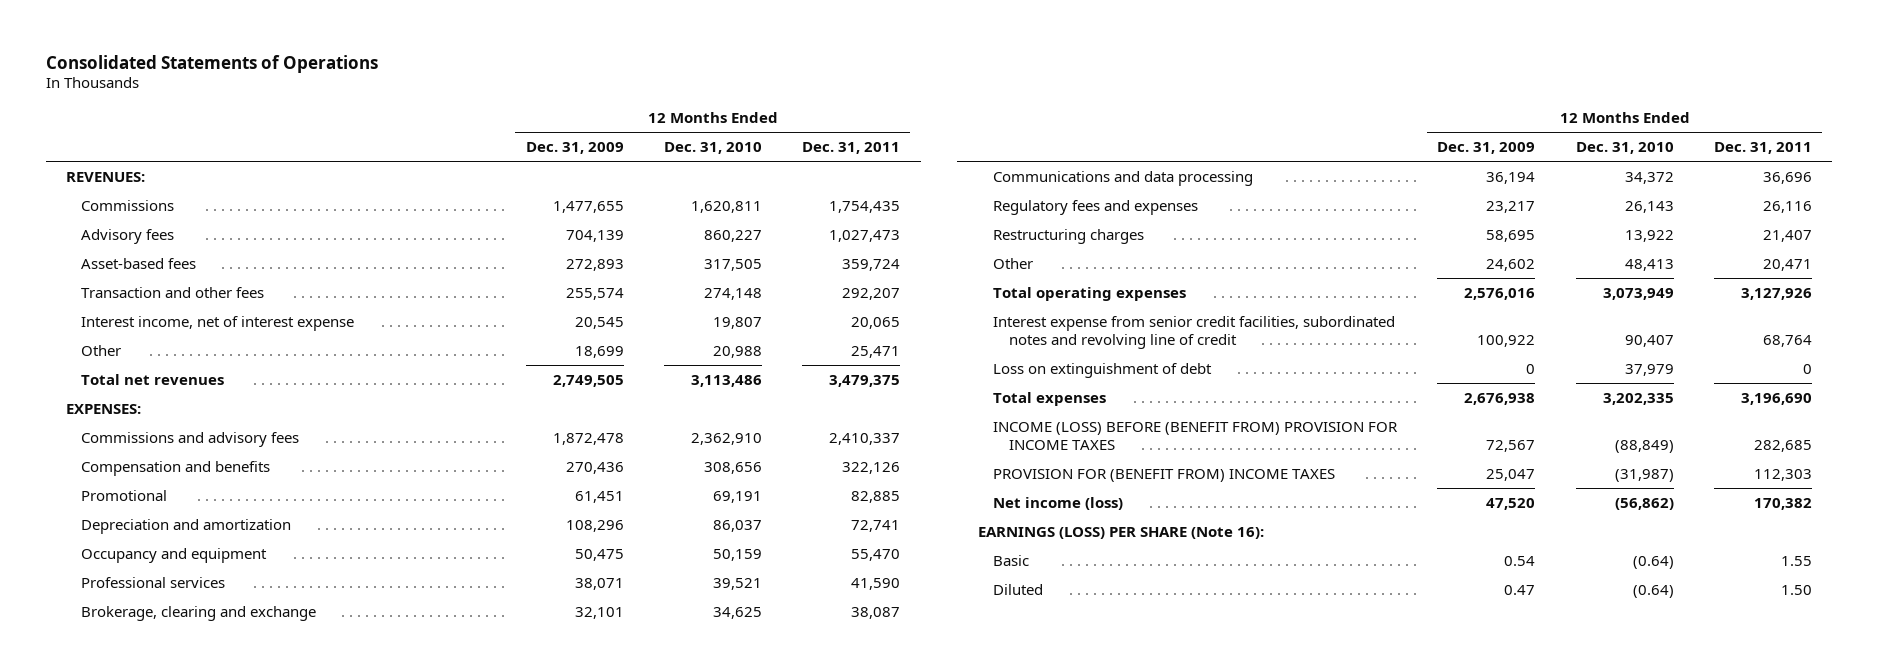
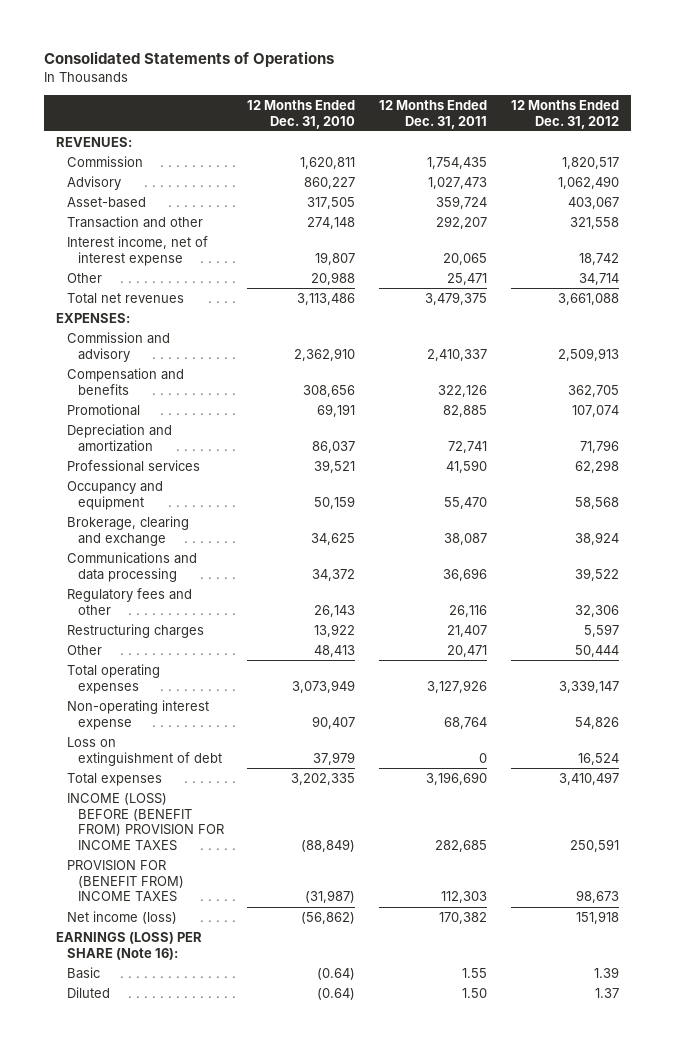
[525,142,624,155] Dec. 31, 2009 -> none
none -> [510,99,619,129] 12 Months Ended Dec. 31, 2012
[81,199,175,211] Commissions -> [66,155,143,167] Commission
[81,228,175,244] Advisory fees -> [66,175,121,190] Advisory
[81,257,197,269] Asset-based fees -> [66,196,146,208] Asset-based
[81,286,265,298] Transaction and other fees -> [66,215,203,228] Transaction and other
[81,431,300,447] Commissions and advisory fees -> [66,331,170,362] Commission and advisory
[81,547,268,563] Occupancy and equipment -> [66,480,163,510] Occupancy and equipment
[993,199,1199,215] Regulatory fees and expenses -> [66,587,192,615] Regulatory fees and other
[993,315,1396,350] Interest expense from senior credit facilities, subordinated notes and revolving line of credit -> [66,699,209,730] Non-operating interest expense

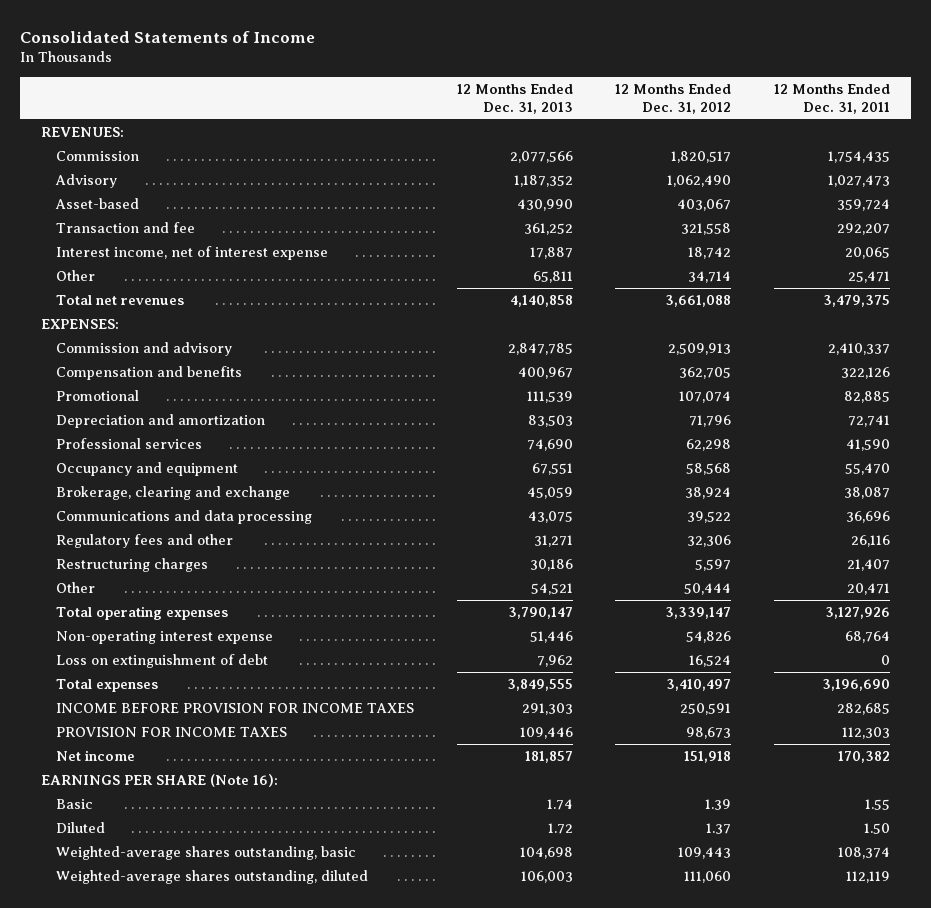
[44,51,335,68] Consolidated Statements of Operations -> [19,30,315,43] Consolidated Statements of Income
[247,99,356,129] 12 Months Ended Dec. 31, 2010 -> none
none -> [456,83,573,114] 12 Months Ended Dec. 31, 2013
[66,215,203,228] Transaction and other -> [55,221,195,233] Transaction and fee
[66,792,224,852] INCOME (LOSS) BEFORE (BENEFIT FROM) PROVISION FOR INCOME TAXES -> [55,702,414,713] INCOME BEFORE PROVISION FOR INCOME TAXES
[66,859,184,903] PROVISION FOR (BENEFIT FROM) INCOME TAXES -> [55,726,287,737] PROVISION FOR INCOME TAXES
[66,910,177,924] Net income (loss) -> [55,749,135,761] Net income
[56,931,203,960] EARNINGS (LOSS) PER SHARE (Note 16): -> [41,773,279,787] EARNINGS PER SHARE (Note 16):
none -> [55,845,356,860] Weighted-average shares outstanding, basic
none -> [55,869,368,884] Weighted-average shares outstanding, diluted

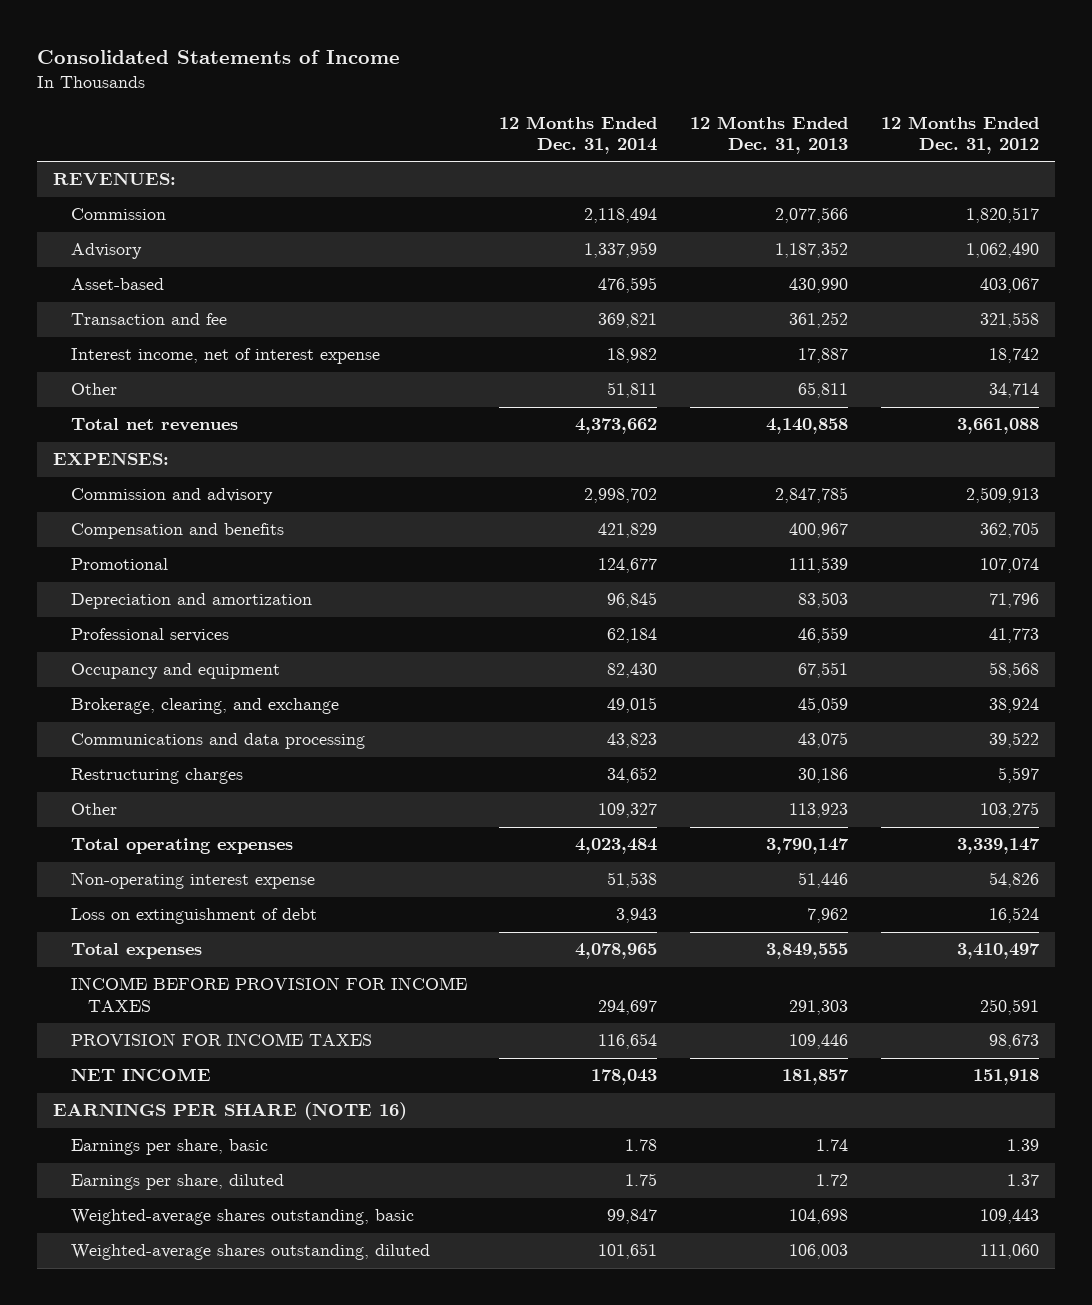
[774,83,891,114] 12 Months Ended Dec. 31, 2011 -> none
none -> [499,115,658,155] 12 Months Ended Dec. 31, 2014
[526,438,573,451] 74,690 -> [798,627,849,644] 46,559
[686,438,732,451] 62,298 -> [988,628,1039,644] 41,773
[55,485,290,500] Brokerage, clearing and exchange -> [70,698,339,715] Brokerage, clearing, and exchange
[55,533,233,548] Regulatory fees and other -> none
[530,582,573,595] 54,521 -> [789,803,849,819] 113,923
[684,582,732,595] 50,444 -> [979,802,1039,819] 103,275
[55,749,135,761] Net income -> [70,1068,211,1082] NET INCOME
[41,773,279,787] EARNINGS PER SHARE (Note 16): -> [53,1102,408,1121] EARNINGS PER SHARE (NOTE 16)
[55,798,93,809] Basic -> [70,1139,268,1156] Earnings per share, basic
[55,821,105,833] Diluted -> [70,1174,284,1191] Earnings per share, diluted

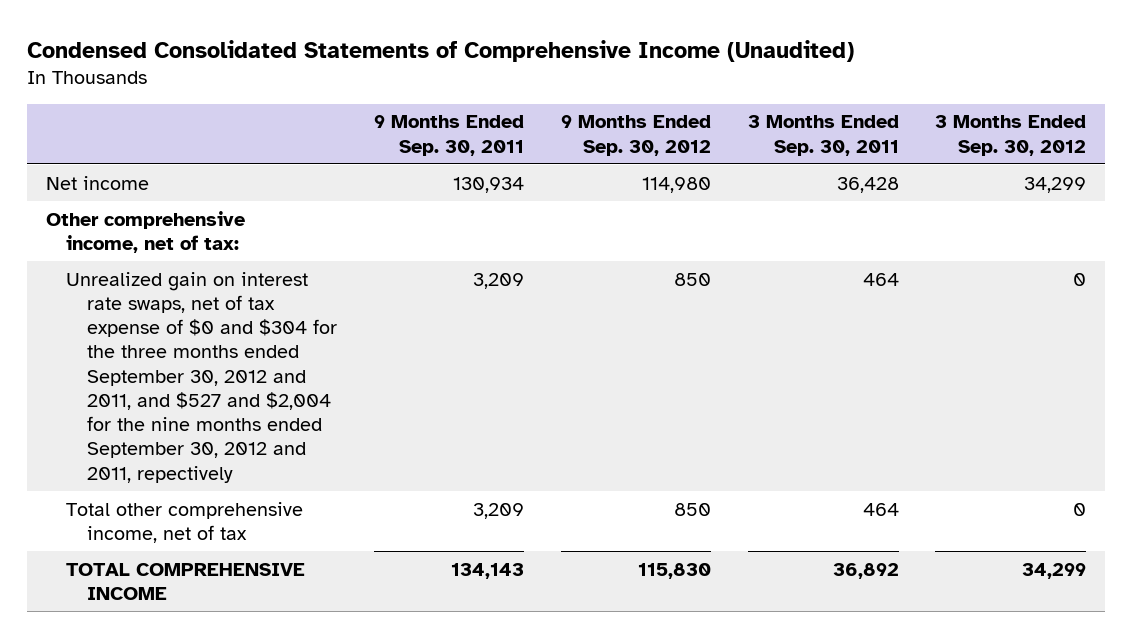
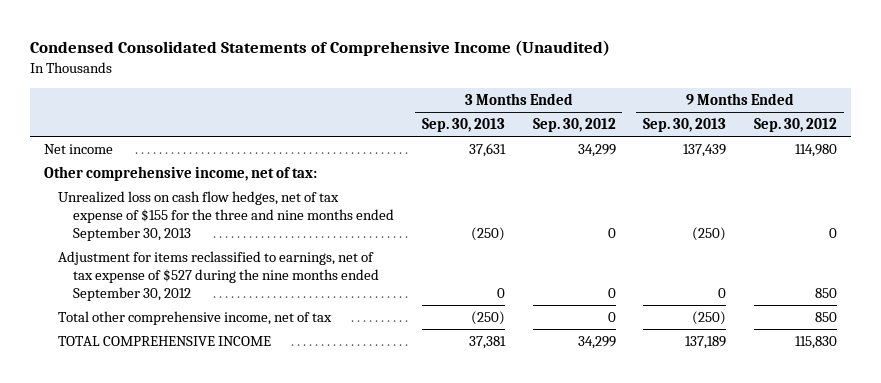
[373,115,524,156] 9 Months Ended Sep. 30, 2011 -> none
[747,115,899,156] 3 Months Ended Sep. 30, 2011 -> none
none -> [421,118,505,133] Sep. 30, 2013
none -> [643,118,727,133] Sep. 30, 2013
[66,271,338,483] Unrealized gain on interest rate swaps, net of tax expense of $0 and $304 for the three months ended September 30, 2012 and 2011, and $527 and $2,004 for the nine months ended September 30, 2012 and 2011, repectively -> [58,191,394,242] Unrealized loss on cash flow hedges, net of tax expense of $155 for the three and nine months ended September 30, 2013
[673,272,711,286] 850 -> [829,228,838,239] 0
none -> [58,251,379,302] Adjustment for items reclassified to earnings, net of tax expense of $527 during the nine months ended September 30, 2012

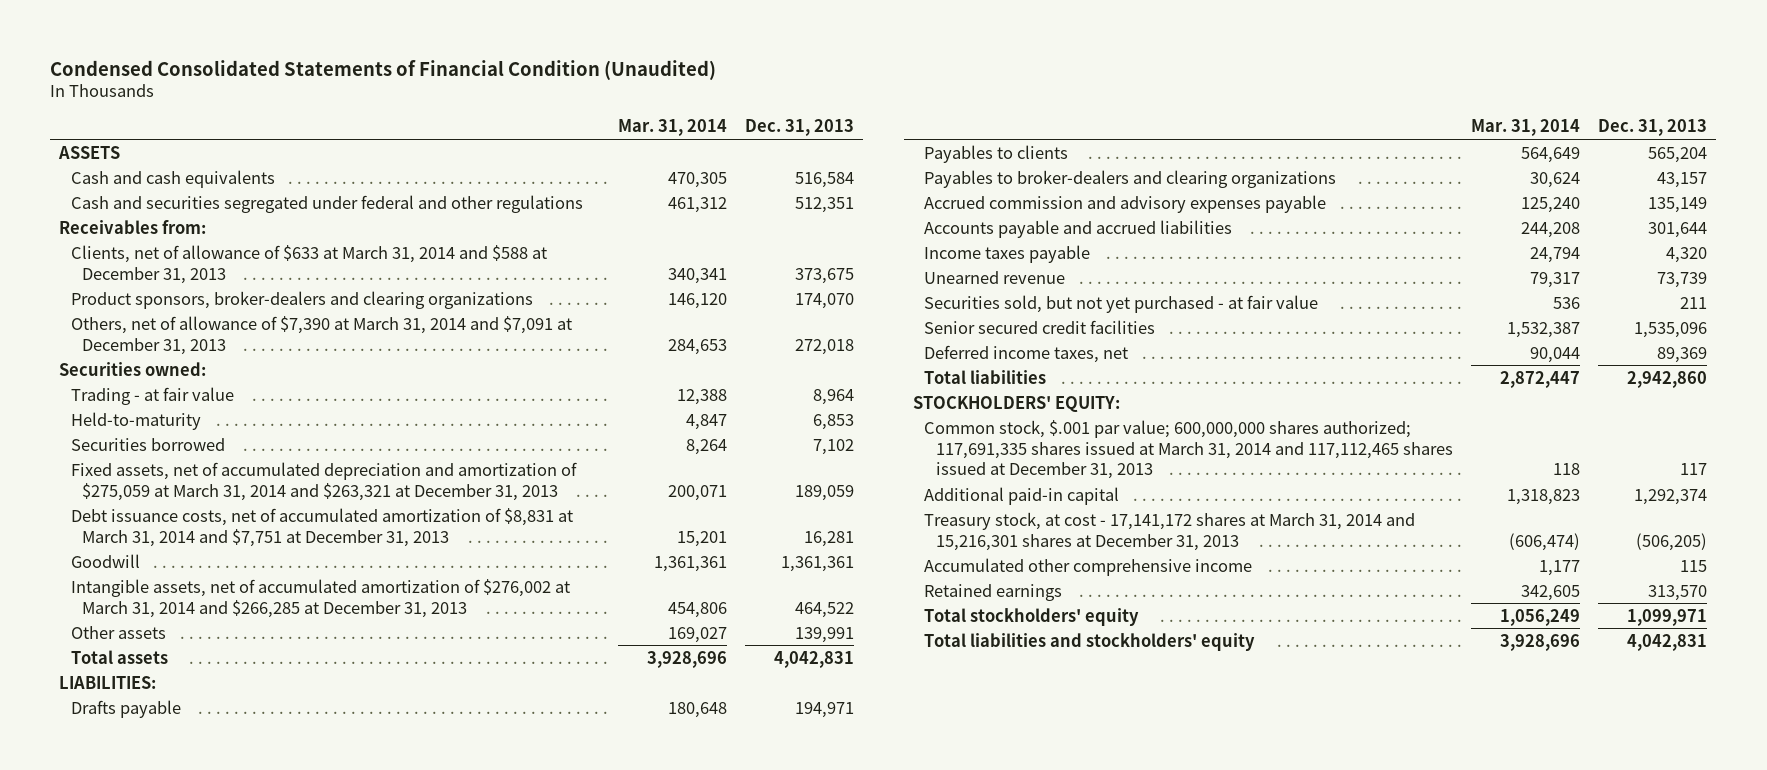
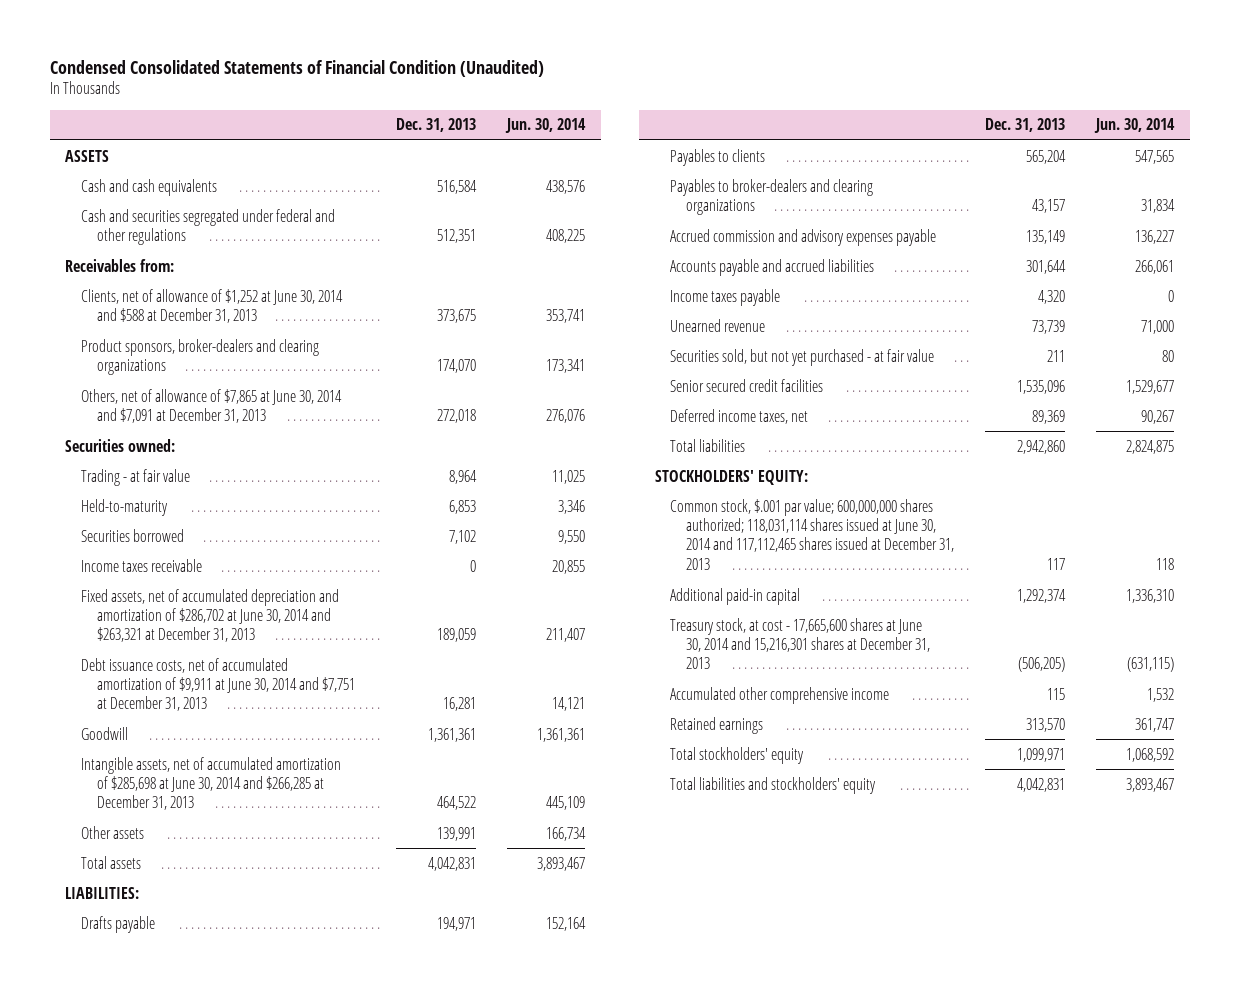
[617,119,727,137] Mar. 31, 2014 -> none
none -> [505,118,587,134] Jun. 30, 2014
[70,244,547,284] Clients, net of allowance of $633 at March 31, 2014 and $588 at December 31, 2013 -> [80,288,343,323] Clients, net of allowance of $1,252 at June 30, 2014 and $588 at December 31, 2013
[70,315,572,355] Others, net of allowance of $7,390 at March 31, 2014 and $7,091 at December 31, 2013 -> [80,388,342,423] Others, net of allowance of $7,865 at June 30, 2014 and $7,091 at December 31, 2013
none -> [80,558,202,572] Income taxes receivable
[70,461,577,501] Fixed assets, net of accumulated depreciation and amortization of $275,059 at March 31, 2014 and $263,321 at December 31, 2013 -> [80,588,339,643] Fixed assets, net of accumulated depreciation and amortization of $286,702 at June 30, 2014 and $263,321 at December 31, 2013
[70,507,573,547] Debt issuance costs, net of accumulated amortization of $8,831 at March 31, 2014 and $7,751 at December 31, 2013 -> [80,657,355,712] Debt issuance costs, net of accumulated amortization of $9,911 at June 30, 2014 and $7,751 at December 31, 2013
[70,578,570,618] Intangible assets, net of accumulated amortization of $276,002 at March 31, 2014 and $266,285 at December 31, 2013 -> [80,756,341,811] Intangible assets, net of accumulated amortization of $285,698 at June 30, 2014 and $266,285 at December 31, 2013
[924,419,1453,480] Common stock, $.001 par value; 600,000,000 shares authorized; 117,691,335 shares issued at March 31, 2014 and 117,112,465 shares issued at December 31, 2013 -> [670,498,954,570] Common stock, $.001 par value; 600,000,000 shares authorized; 118,031,114 shares issued at June 30, 2014 and 117,112,465 shares issued at December 31, 2013
[924,511,1416,551] Treasury stock, at cost - 17,141,172 shares at March 31, 2014 and 15,216,301 shares at December 31, 2013 -> [670,617,930,670] Treasury stock, at cost - 17,665,600 shares at June 30, 2014 and 15,216,301 shares at December 31, 2013

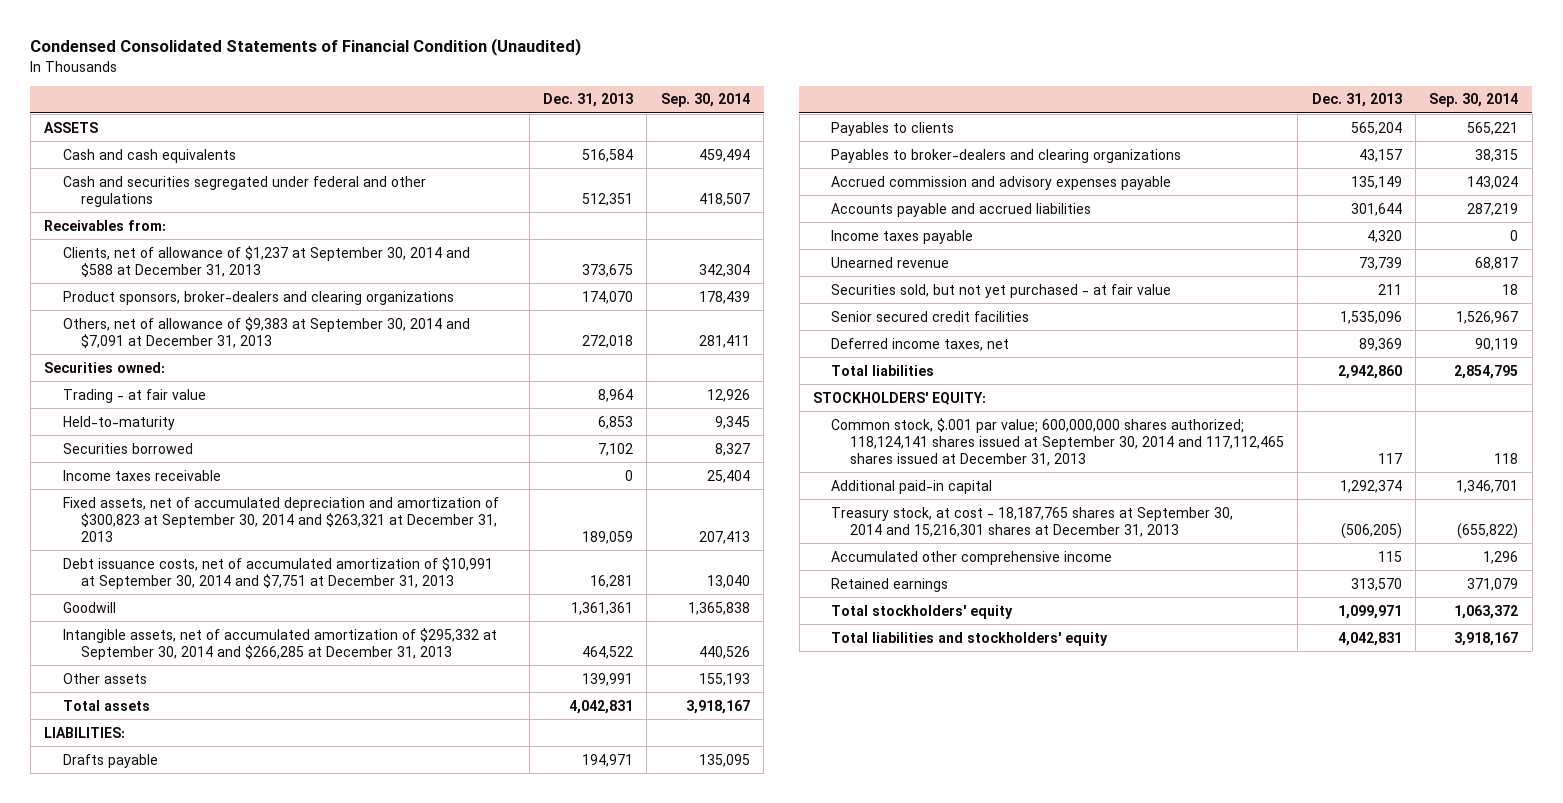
[505,118,587,134] Jun. 30, 2014 -> none
none -> [660,93,750,108] Sep. 30, 2014
[80,288,343,323] Clients, net of allowance of $1,252 at June 30, 2014 and $588 at December 31, 2013 -> [62,245,470,277] Clients, net of allowance of $1,237 at September 30, 2014 and $588 at December 31, 2013
[80,388,342,423] Others, net of allowance of $7,865 at June 30, 2014 and $7,091 at December 31, 2013 -> [62,316,470,348] Others, net of allowance of $9,383 at September 30, 2014 and $7,091 at December 31, 2013
[80,588,339,643] Fixed assets, net of accumulated depreciation and amortization of $286,702 at June 30, 2014 and $263,321 at December 31, 2013 -> [62,496,499,542] Fixed assets, net of accumulated depreciation and amortization of $300,823 at September 30, 2014 and $263,321 at December 31, 2013
[80,657,355,712] Debt issuance costs, net of accumulated amortization of $9,911 at June 30, 2014 and $7,751 at December 31, 2013 -> [62,556,493,589] Debt issuance costs, net of accumulated amortization of $10,991 at September 30, 2014 and $7,751 at December 31, 2013
[80,756,341,811] Intangible assets, net of accumulated amortization of $285,698 at June 30, 2014 and $266,285 at December 31, 2013 -> [62,627,497,660] Intangible assets, net of accumulated amortization of $295,332 at September 30, 2014 and $266,285 at December 31, 2013
[670,498,954,570] Common stock, $.001 par value; 600,000,000 shares authorized; 118,031,114 shares issued at June 30, 2014 and 117,112,465 shares issued at December 31, 2013 -> [831,417,1285,466] Common stock, $.001 par value; 600,000,000 shares authorized; 118,124,141 shares issued at September 30, 2014 and 117,112,465 shares issued at December 31, 2013
[670,617,930,670] Treasury stock, at cost - 17,665,600 shares at June 30, 2014 and 15,216,301 shares at December 31, 2013 -> [831,506,1234,537] Treasury stock, at cost - 18,187,765 shares at September 30, 2014 and 15,216,301 shares at December 31, 2013

